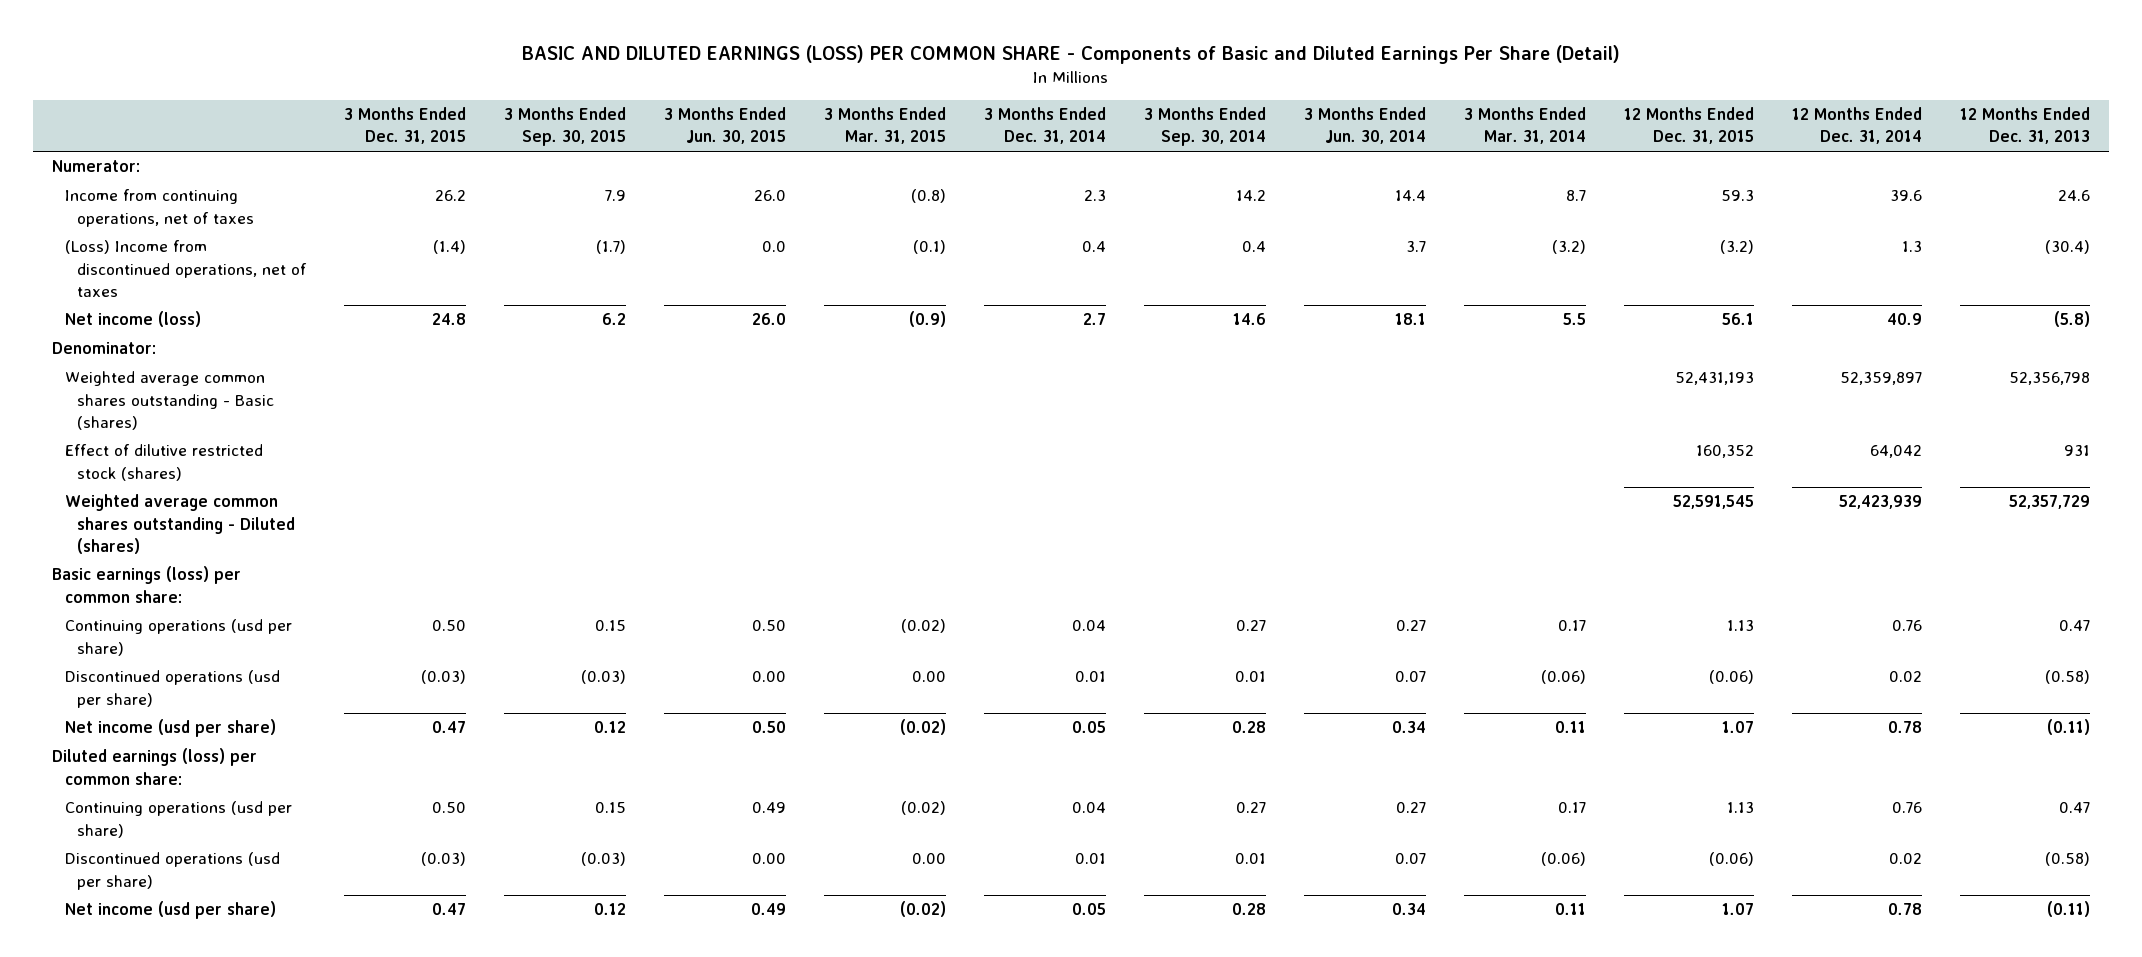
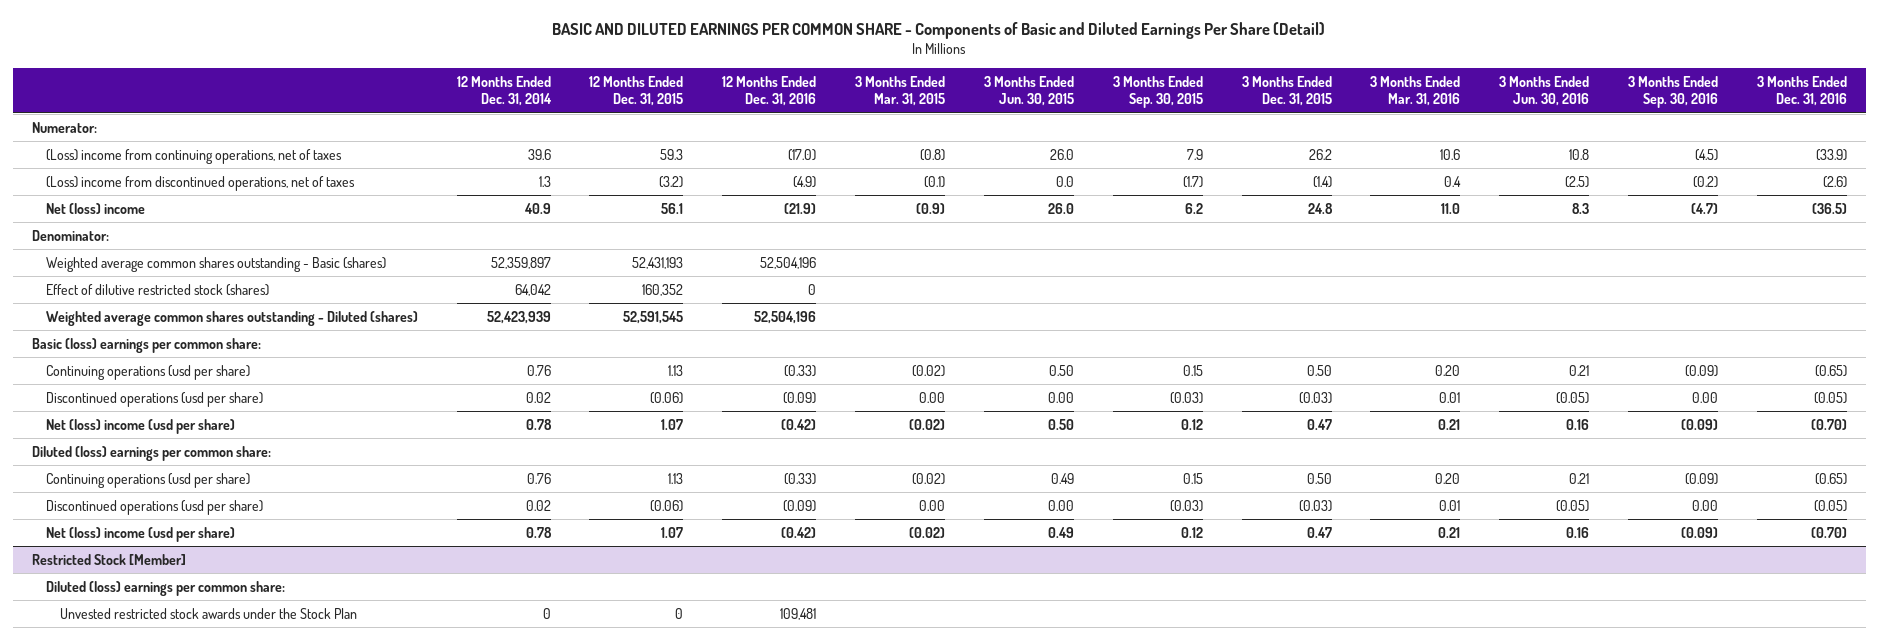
[521,44,1620,64] BASIC AND DILUTED EARNINGS (LOSS) PER COMMON SHARE - Components of Basic and Diluted Earnings Per Share (Detail) -> [552,21,1326,39] BASIC AND DILUTED EARNINGS PER COMMON SHARE - Components of Basic and Diluted Earnings Per Share (Detail)
[984,107,1107,145] 3 Months Ended Dec. 31, 2014 -> none
[1143,107,1266,147] 3 Months Ended Sep. 30, 2014 -> none
[1303,107,1426,145] 3 Months Ended Jun. 30, 2014 -> none
[1463,107,1586,145] 3 Months Ended Mar. 31, 2014 -> none
[1959,107,2090,145] 12 Months Ended Dec. 31, 2013 -> none
none -> [722,75,817,107] 12 Months Ended Dec. 31, 2016
none -> [1370,75,1461,107] 3 Months Ended Mar. 31, 2016
none -> [1499,75,1590,107] 3 Months Ended Jun. 30, 2016
none -> [1627,75,1718,109] 3 Months Ended Sep. 30, 2016
none -> [1756,75,1847,107] 3 Months Ended Dec. 31, 2016
[64,189,255,227] Income from continuing operations, net of taxes -> [45,148,342,164] (Loss) income from continuing operations, net of taxes
[64,240,308,297] (Loss) Income from discontinued operations, net of taxes -> [45,175,355,191] (Loss) income from discontinued operations, net of taxes
[64,311,201,328] Net income (loss) -> [45,202,145,214] Net (loss) income
[51,566,241,603] Basic earnings (loss) per common share: -> [31,337,261,353] Basic (loss) earnings per common share:
[64,719,276,738] Net income (usd per share) -> [45,418,235,434] Net (loss) income (usd per share)
[51,748,257,785] Diluted earnings (loss) per common share: -> [31,445,271,461] Diluted (loss) earnings per common share:
[64,901,276,920] Net income (usd per share) -> [45,526,235,542] Net (loss) income (usd per share)
none -> [31,553,186,565] Restricted Stock [Member]
none -> [45,580,285,596] Diluted (loss) earnings per common share:
none -> [59,607,357,619] Unvested restricted stock awards under the Stock Plan

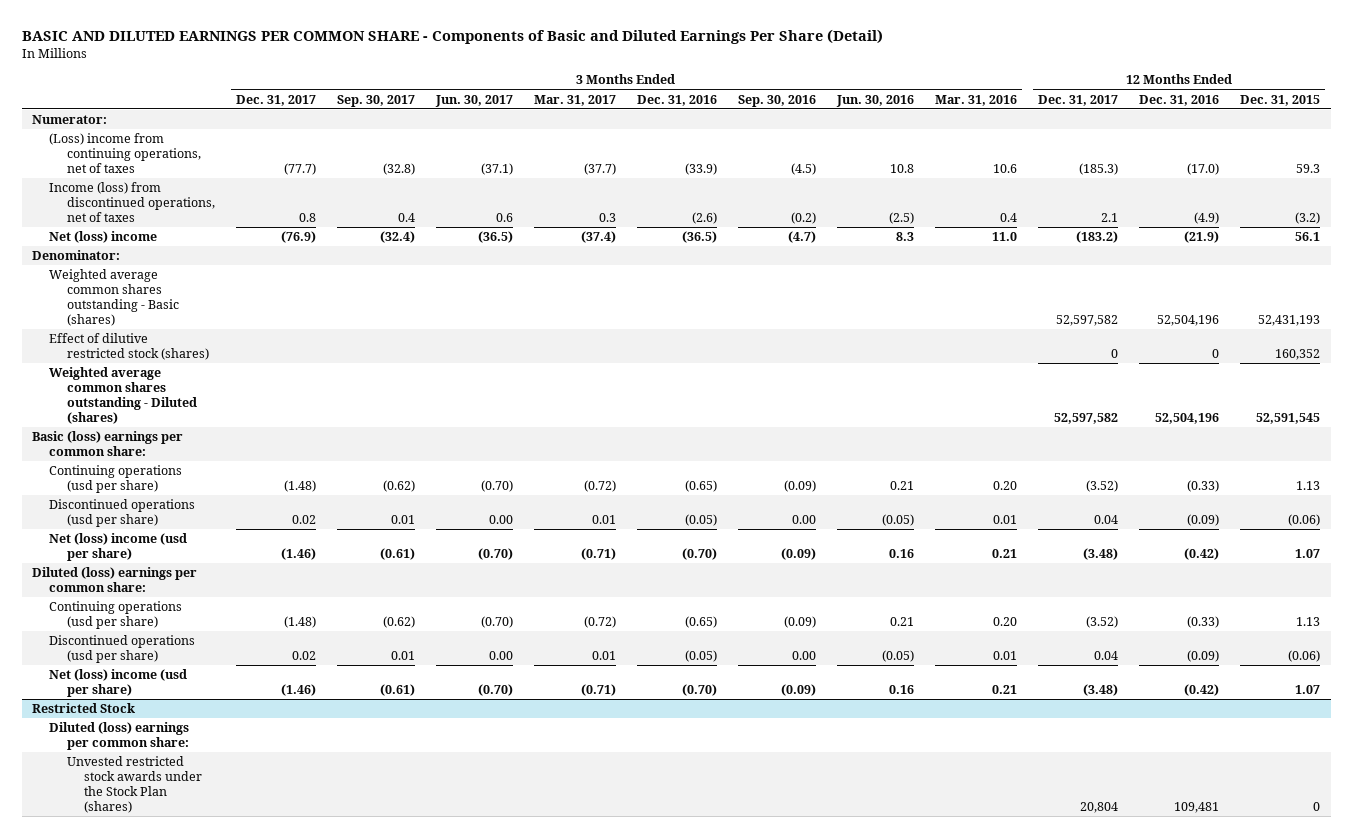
[456,75,552,107] 12 Months Ended Dec. 31, 2014 -> none
[855,75,946,107] 3 Months Ended Mar. 31, 2015 -> none
[983,75,1074,107] 3 Months Ended Jun. 30, 2015 -> none
[1112,75,1203,109] 3 Months Ended Sep. 30, 2015 -> none
[1241,75,1332,107] 3 Months Ended Dec. 31, 2015 -> none
none -> [235,94,316,106] Dec. 31, 2017
none -> [336,94,415,107] Sep. 30, 2017
none -> [434,94,513,107] Jun. 30, 2017
none -> [533,94,616,106] Mar. 31, 2017
none -> [1037,94,1118,106] Dec. 31, 2017
[45,175,355,191] (Loss) income from discontinued operations, net of taxes -> [49,182,215,222] Income (loss) from discontinued operations, net of taxes
[31,553,186,565] Restricted Stock [Member] -> [32,703,136,714] Restricted Stock
[59,607,357,619] Unvested restricted stock awards under the Stock Plan -> [66,756,203,813] Unvested restricted stock awards under the Stock Plan (shares)

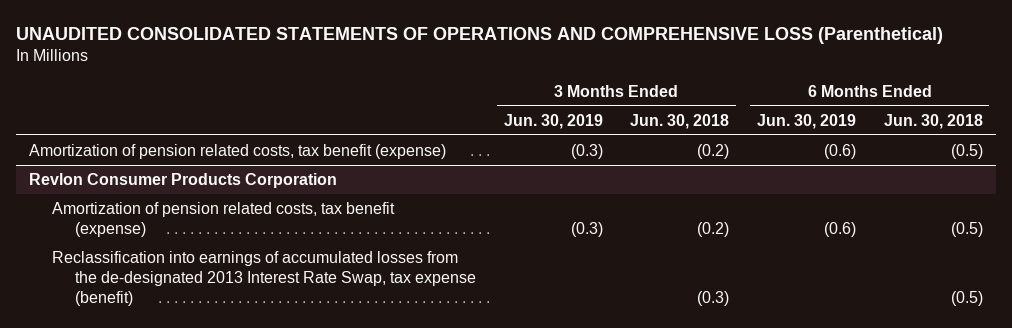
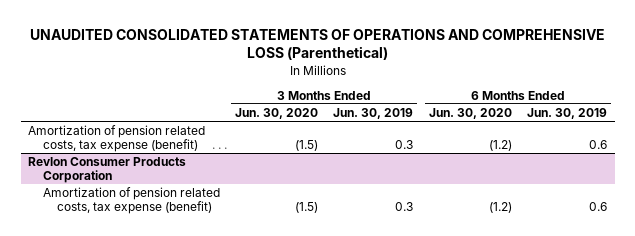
[630,113,730,129] Jun. 30, 2018 -> none
[883,113,983,129] Jun. 30, 2018 -> none
none -> [234,107,318,119] Jun. 30, 2020
none -> [428,107,512,119] Jun. 30, 2020
[29,143,447,159] Amortization of pension related costs, tax benefit (expense) -> [28,124,206,153] Amortization of pension related costs, tax expense (benefit)
[570,143,603,159] (0.3) -> [395,140,414,150] 0.3
[823,143,856,159] (0.6) -> [588,140,607,150] 0.6
[52,250,477,307] Reclassification into earnings of accumulated losses from the de-designated 2013 Interest Rate Swap, tax expense (benefit) -> none
[52,201,396,238] Amortization of pension related costs, tax benefit (expense) -> [42,186,220,215] Amortization of pension related costs, tax expense (benefit)
[570,222,603,238] (0.3) -> [395,202,414,212] 0.3
[823,222,856,238] (0.6) -> [588,202,607,212] 0.6

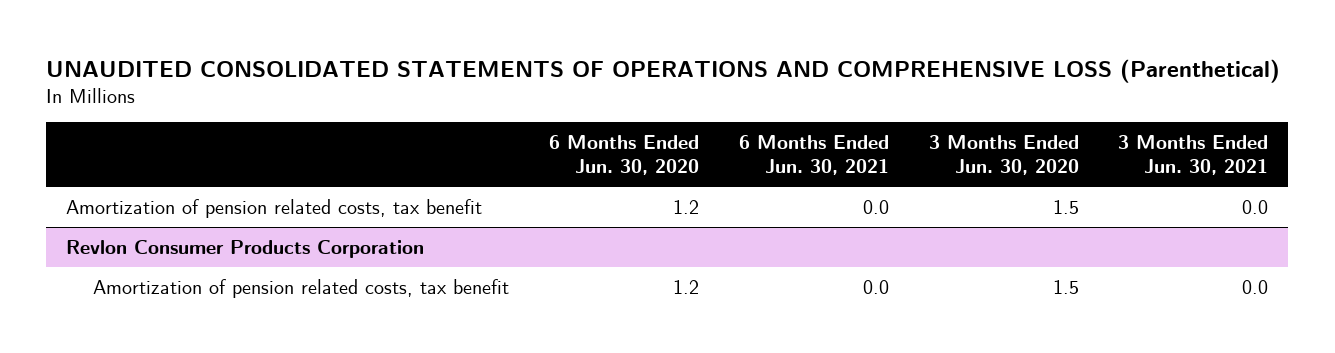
[333,107,414,119] Jun. 30, 2019 -> none
[526,107,607,119] Jun. 30, 2019 -> none
none -> [738,134,889,176] 6 Months Ended Jun. 30, 2021
none -> [1118,134,1269,176] 3 Months Ended Jun. 30, 2021
[28,124,206,153] Amortization of pension related costs, tax expense (benefit) -> [66,198,483,218] Amortization of pension related costs, tax benefit
[294,140,318,152] (1.5) -> [1052,199,1079,214] 1.5
[488,140,512,152] (1.2) -> [673,199,700,214] 1.2
[42,186,220,215] Amortization of pension related costs, tax expense (benefit) -> [93,278,510,298] Amortization of pension related costs, tax benefit
[294,202,318,214] (1.5) -> [1052,279,1079,294] 1.5
[488,202,512,214] (1.2) -> [673,279,700,294] 1.2

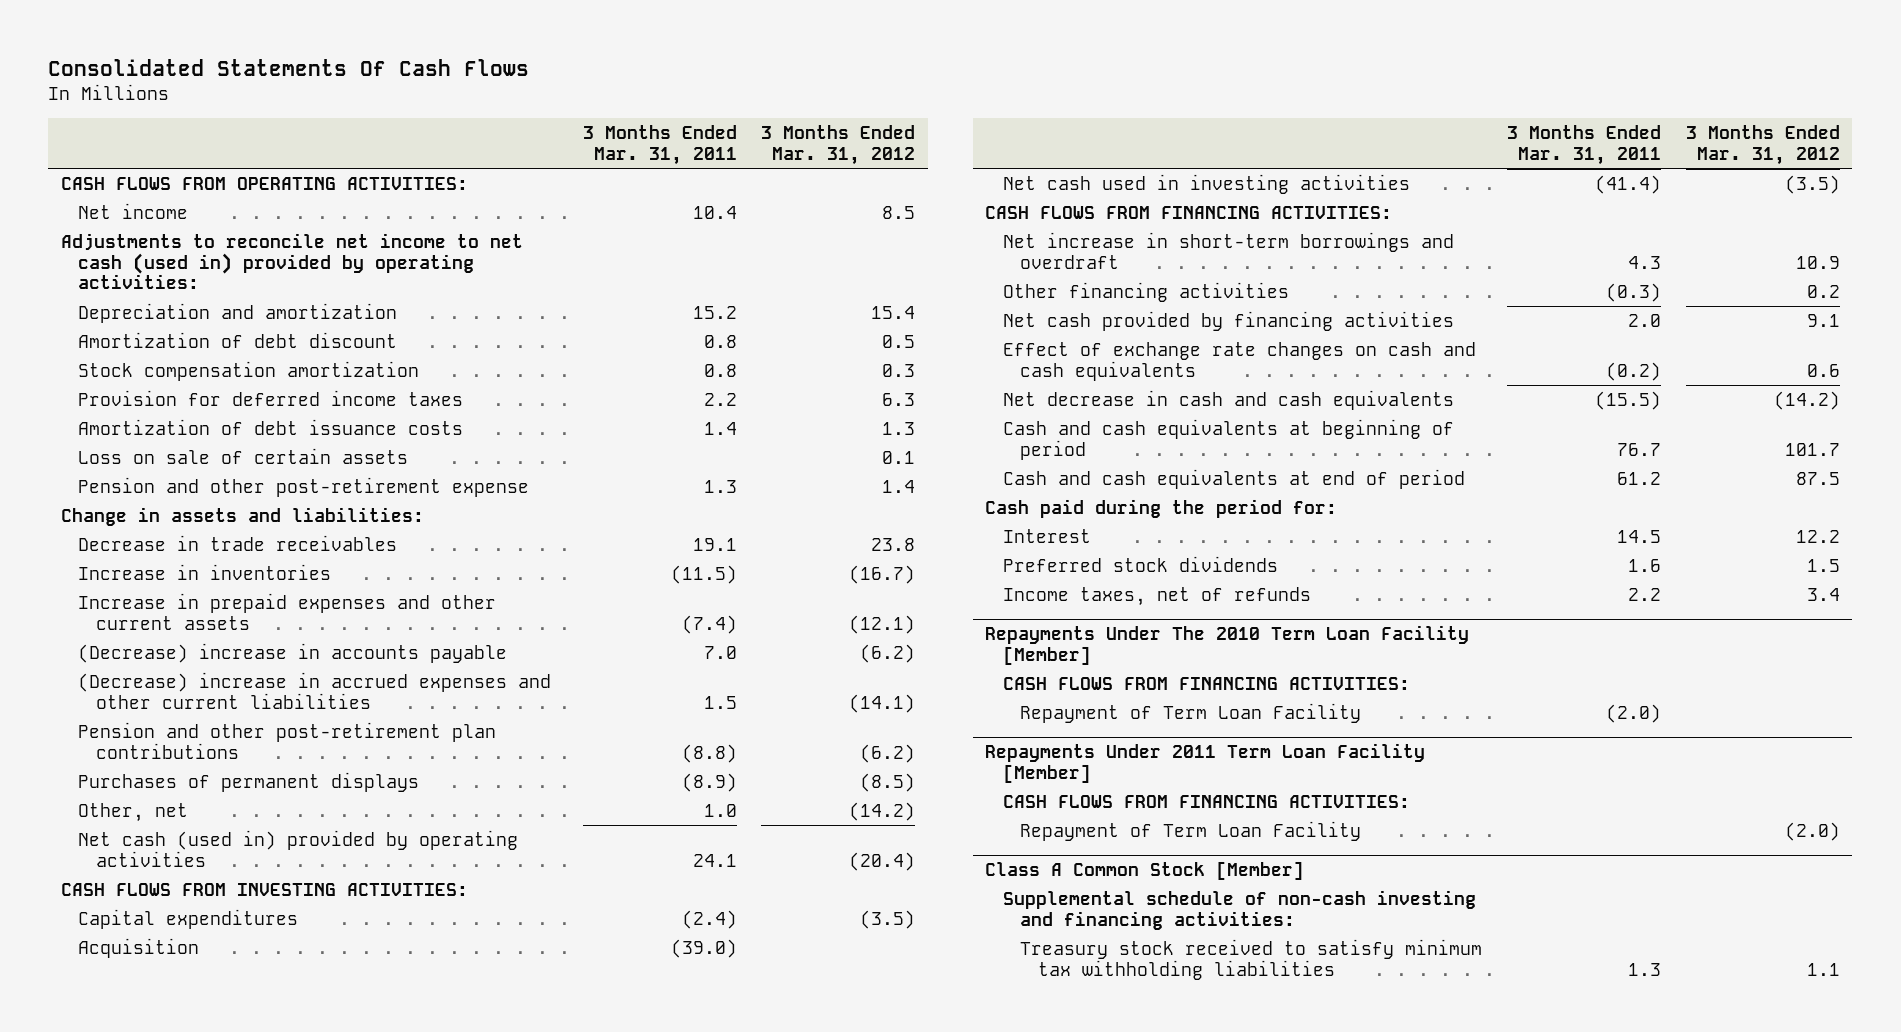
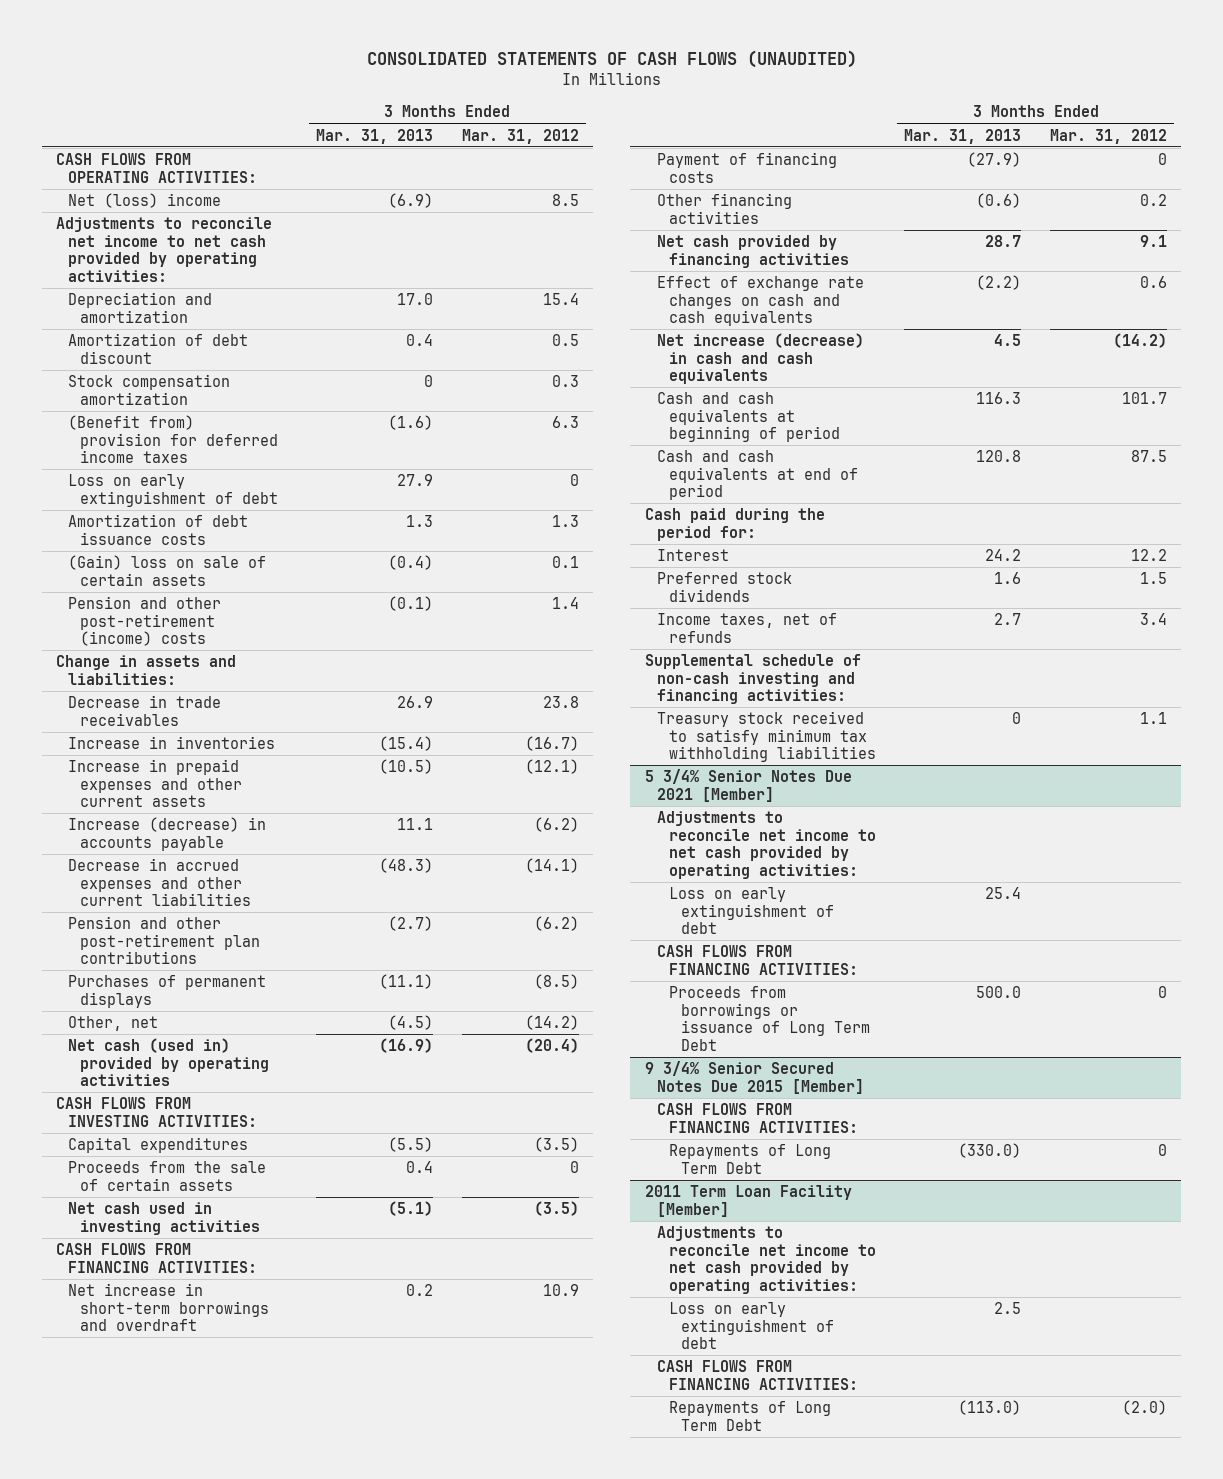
[48,59,530,77] Consolidated Statements Of Cash Flows -> [366,50,857,69] CONSOLIDATED STATEMENTS OF CASH FLOWS (UNAUDITED)
[582,125,737,165] 3 Months Ended Mar. 31, 2011 -> none
none -> [315,128,433,144] Mar. 31, 2013
[78,202,189,219] Net income -> [68,193,222,209] Net (loss) income
[60,232,523,290] Adjustments to reconcile net income to net cash (used in) provided by operating activities: -> [56,217,273,282] Adjustments to reconcile net income to net cash provided by operating activities:
[78,389,464,406] Provision for deferred income taxes -> [68,415,279,464] (Benefit from) provision for deferred income taxes
none -> [68,474,279,507] Loss on early extinguishment of debt
[78,447,409,464] Loss on sale of certain assets -> [68,555,267,586] (Gain) loss on sale of certain assets
[78,476,530,497] Pension and other post-retirement expense -> [68,596,222,647] Pension and other post-retirement (income) costs
[78,642,508,663] (Decrease) increase in accounts payable -> [68,817,267,851] Increase (decrease) in accounts payable
[78,671,552,709] (Decrease) increase in accrued expenses and other current liabilities -> [68,858,252,907] Decrease in accrued expenses and other current liabilities
[78,937,200,958] Acquisition -> none
none -> [68,1161,267,1191] Proceeds from the sale of certain assets
none -> [656,152,837,183] Payment of financing costs
[1002,389,1454,410] Net decrease in cash and cash equivalents -> [656,333,864,385] Net increase (decrease) in cash and cash equivalents
[985,625,1470,666] Repayments Under The 2010 Term Loan Facility [Member] -> none
[1002,676,1410,690] CASH FLOWS FROM FINANCING ACTIVITIES: -> none
[1020,702,1362,723] Repayment of Term Loan Facility -> none
[985,743,1426,784] Repayments Under 2011 Term Loan Facility [Member] -> none
[1002,794,1410,808] CASH FLOWS FROM FINANCING ACTIVITIES: -> none
[1020,820,1362,841] Repayment of Term Loan Facility -> none
[985,861,1305,881] Class A Common Stock [Member] -> none
none -> [644,769,852,802] 5 3/4% Senior Notes Due 2021 [Member]
none -> [656,811,876,879] Adjustments to reconcile net income to net cash provided by operating activities:
none -> [668,887,834,935] Loss on early extinguishment of debt
none -> [656,945,858,975] CASH FLOWS FROM FINANCING ACTIVITIES:
none -> [668,986,870,1051] Proceeds from borrowings or issuance of Long Term Debt
none -> [644,1061,864,1094] 9 3/4% Senior Secured Notes Due 2015 [Member]
none -> [656,1103,858,1133] CASH FLOWS FROM FINANCING ACTIVITIES:
none -> [668,1144,831,1174] Repayments of Long Term Debt
none -> [644,1185,852,1217] 2011 Term Loan Facility [Member]
none -> [656,1226,876,1294] Adjustments to reconcile net income to net cash provided by operating activities:
none -> [668,1302,834,1350] Loss on early extinguishment of debt
none -> [656,1360,858,1390] CASH FLOWS FROM FINANCING ACTIVITIES:
none -> [668,1401,831,1431] Repayments of Long Term Debt

